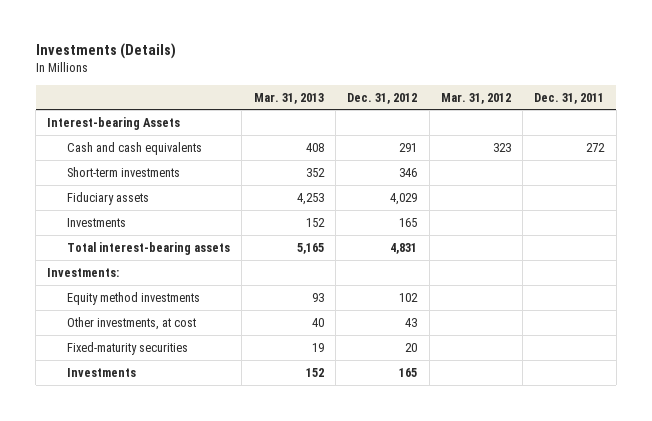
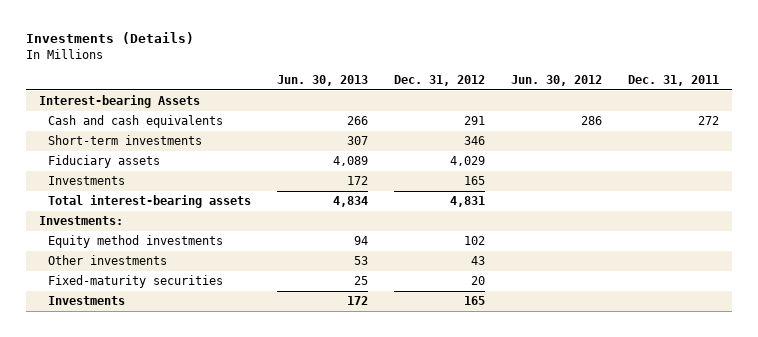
[253,92,324,104] Mar. 31, 2013 -> none
[440,92,511,104] Mar. 31, 2012 -> none
none -> [276,75,368,87] Jun. 30, 2013
none -> [510,75,602,87] Jun. 30, 2012
[67,316,197,330] Other investments, at cost -> [48,255,168,266] Other investments

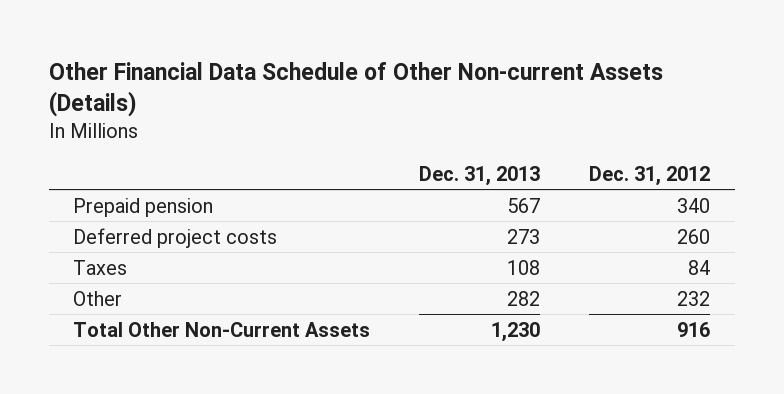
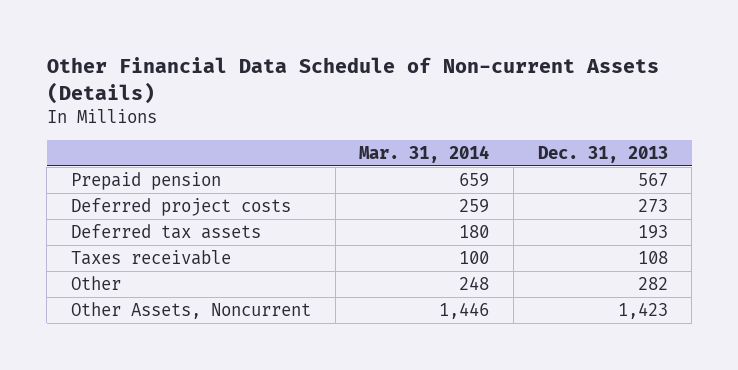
[49,62,664,118] Other Financial Data Schedule of Other Non-current Assets (Details) -> [46,57,659,104] Other Financial Data Schedule of Non-current Assets (Details)
[589,166,711,187] Dec. 31, 2012 -> none
none -> [359,144,490,163] Mar. 31, 2014
[73,259,128,275] Taxes -> [70,224,261,240] Deferred tax assets
[507,259,541,275] 108 -> [637,225,668,240] 193
none -> [70,250,231,266] Taxes receivable
[73,321,371,337] Total Other Non-Current Assets -> [70,302,311,320] Other Assets, Noncurrent
[491,321,541,342] 1,230 -> [617,302,668,320] 1,423

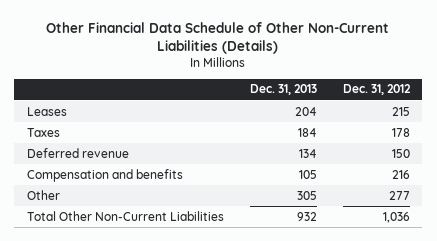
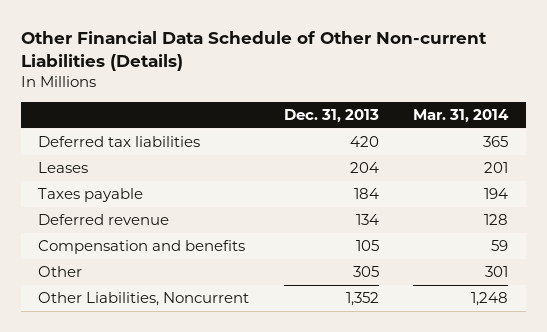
[46,21,390,55] Other Financial Data Schedule of Other Non-Current Liabilities (Details) -> [20,30,487,71] Other Financial Data Schedule of Other Non-current Liabilities (Details)
[342,84,411,96] Dec. 31, 2012 -> none
none -> [413,108,510,123] Mar. 31, 2014
none -> [38,136,201,148] Deferred tax liabilities
[27,127,61,137] Taxes -> [38,188,144,203] Taxes payable
[27,210,225,221] Total Other Non-Current Liabilities -> [38,292,250,307] Other Liabilities, Noncurrent
[296,211,317,221] 932 -> [345,292,379,307] 1,352

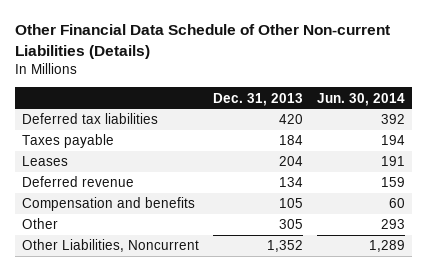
[413,108,510,123] Mar. 31, 2014 -> none
none -> [316,92,405,106] Jun. 30, 2014
[38,162,89,174] Leases -> [21,156,68,167] Leases

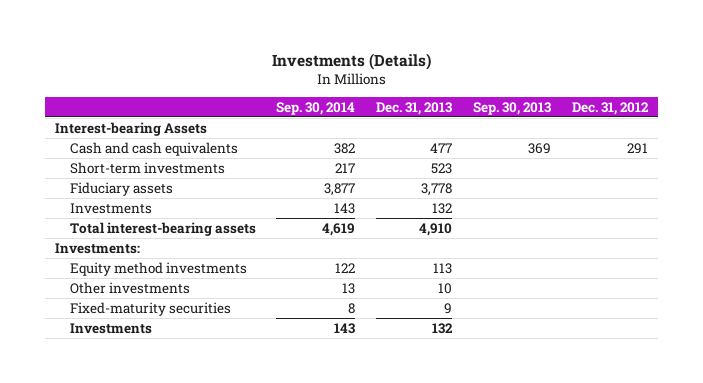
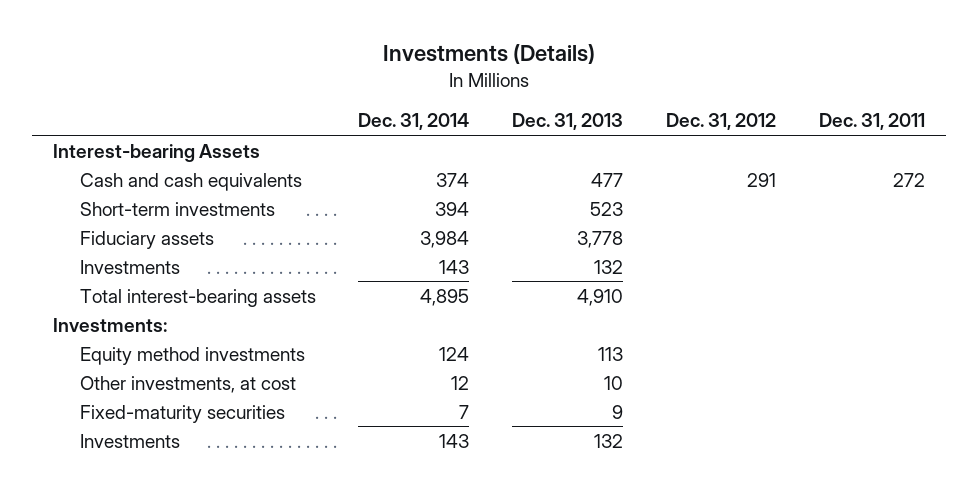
[276,101,356,115] Sep. 30, 2014 -> none
[473,101,552,115] Sep. 30, 2013 -> none
none -> [358,113,470,131] Dec. 31, 2014
none -> [818,113,925,131] Dec. 31, 2011
[69,281,190,294] Other investments -> [79,375,296,393] Other investments, at cost

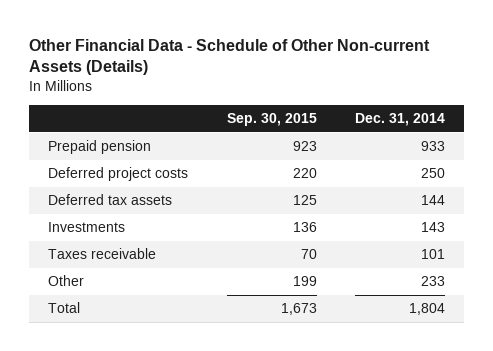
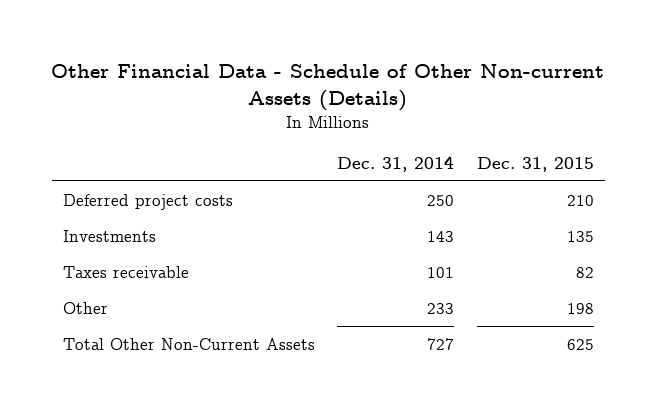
[226,113,317,127] Sep. 30, 2015 -> none
none -> [476,156,594,172] Dec. 31, 2015
[48,140,152,155] Prepaid pension -> none
[48,194,173,206] Deferred tax assets -> none
[48,302,81,314] Total -> [62,337,315,350] Total Other Non-Current Assets
[408,303,445,316] 1,804 -> [427,337,455,350] 727

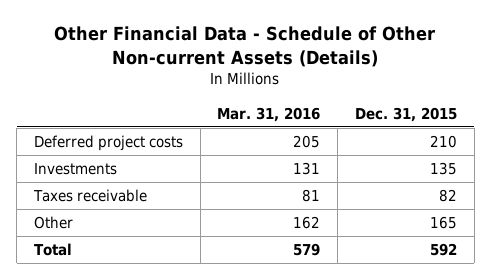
[337,155,455,172] Dec. 31, 2014 -> none
none -> [217,106,321,122] Mar. 31, 2016
[566,302,594,314] 198 -> [430,216,458,230] 165
[62,337,315,350] Total Other Non-Current Assets -> [33,243,72,257] Total
[566,338,594,350] 625 -> [430,243,458,257] 592

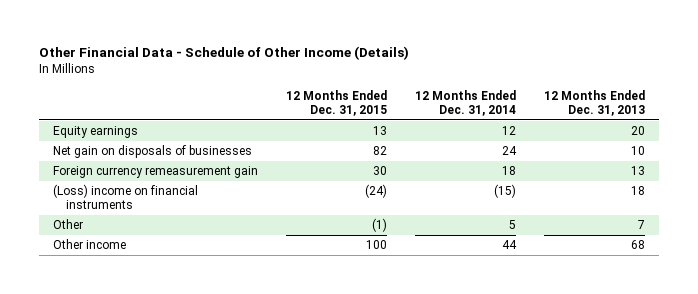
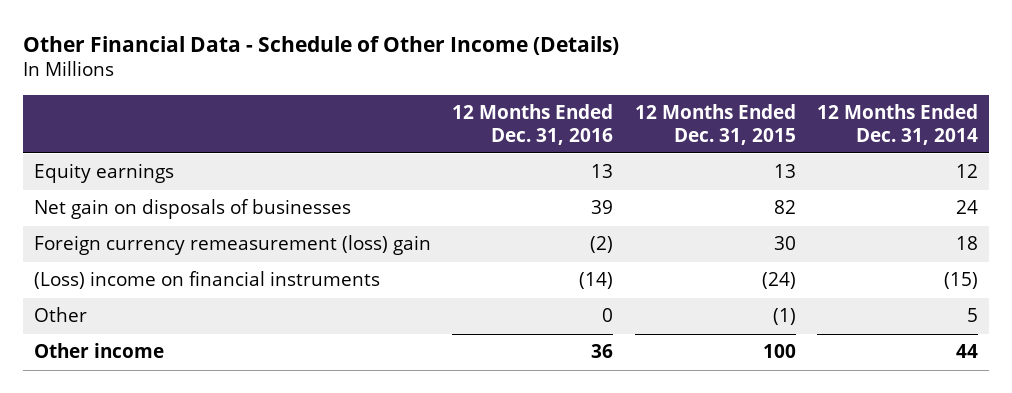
[544,89,646,116] 12 Months Ended Dec. 31, 2013 -> none
none -> [452,104,614,145] 12 Months Ended Dec. 31, 2016
[52,166,258,179] Foreign currency remeasurement gain -> [33,235,431,256] Foreign currency remeasurement (loss) gain

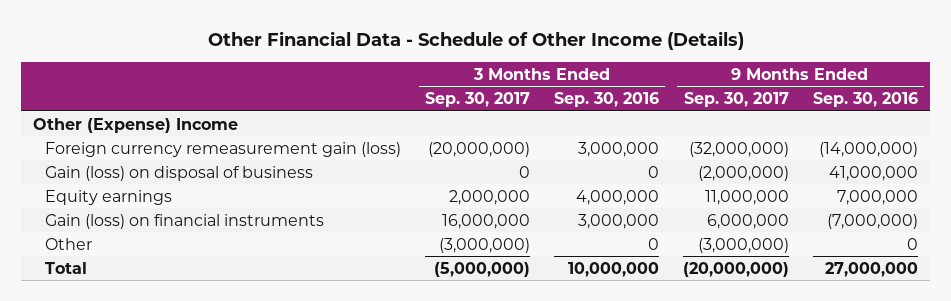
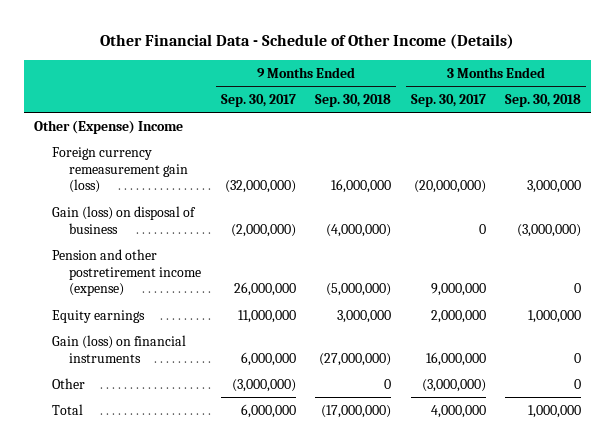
[553,92,659,108] Sep. 30, 2016 -> none
[812,92,918,108] Sep. 30, 2016 -> none
none -> [315,93,392,107] Sep. 30, 2018
none -> [504,93,581,107] Sep. 30, 2018
none -> [51,248,202,297] Pension and other postretirement income (expense)
[433,261,530,277] (5,000,000) -> [430,404,486,418] 4,000,000
[682,261,789,277] (20,000,000) -> [240,403,296,418] 6,000,000

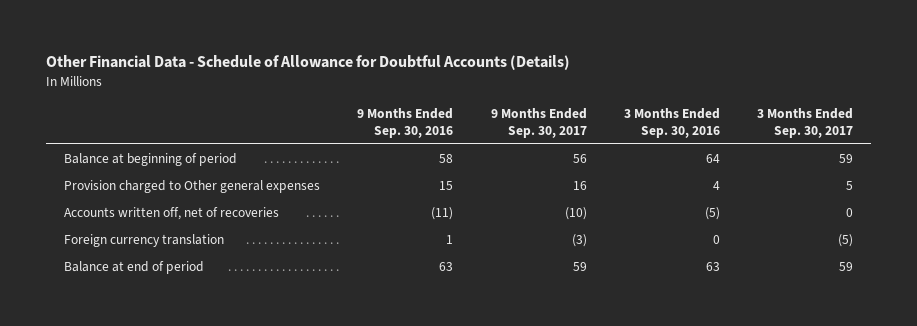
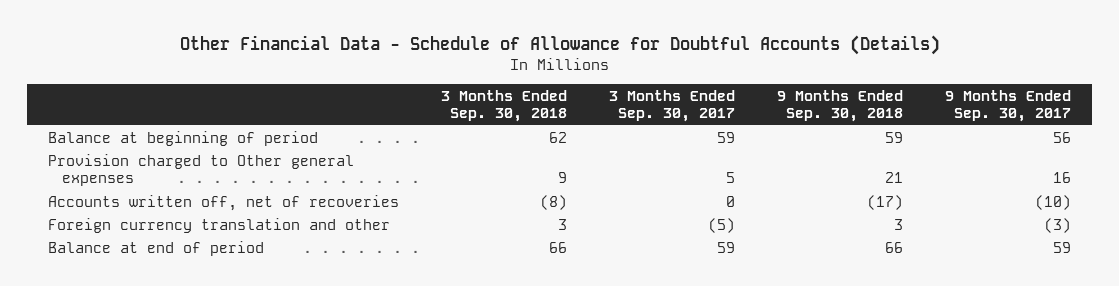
[357,107,454,138] 9 Months Ended Sep. 30, 2016 -> none
[623,107,720,138] 3 Months Ended Sep. 30, 2016 -> none
none -> [441,89,568,123] 3 Months Ended Sep. 30, 2018
none -> [777,89,904,123] 9 Months Ended Sep. 30, 2018
[64,234,225,248] Foreign currency translation -> [48,217,391,233] Foreign currency translation and other

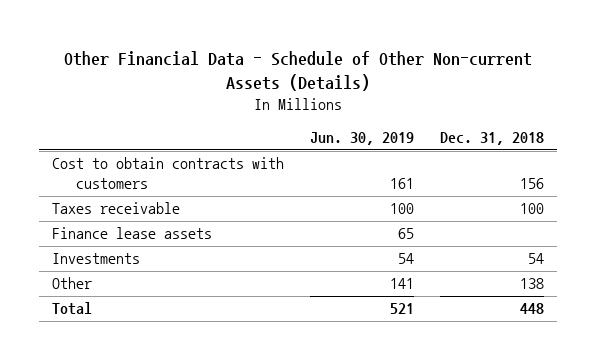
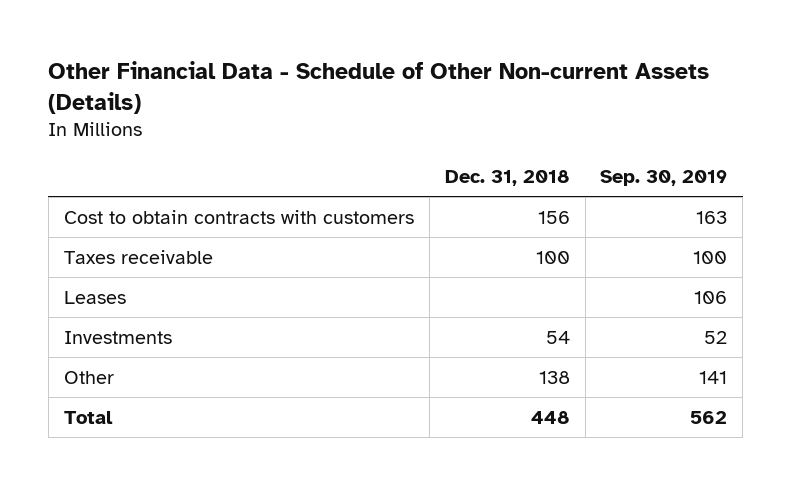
[310,132,415,146] Jun. 30, 2019 -> none
none -> [600,169,728,186] Sep. 30, 2019
[52,227,213,240] Finance lease assets -> [63,290,126,304] Leases

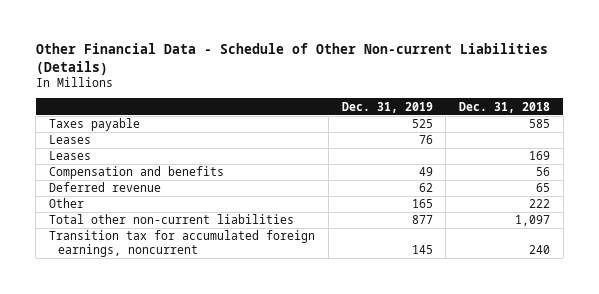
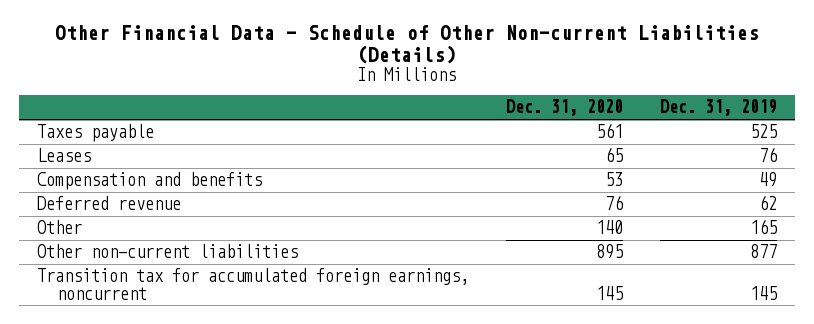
[458,101,550,113] Dec. 31, 2018 -> none
none -> [506,99,624,117] Dec. 31, 2020
[49,151,92,161] Leases -> none
[49,214,295,225] Total other non-current liabilities -> [37,244,299,259] Other non-current liabilities

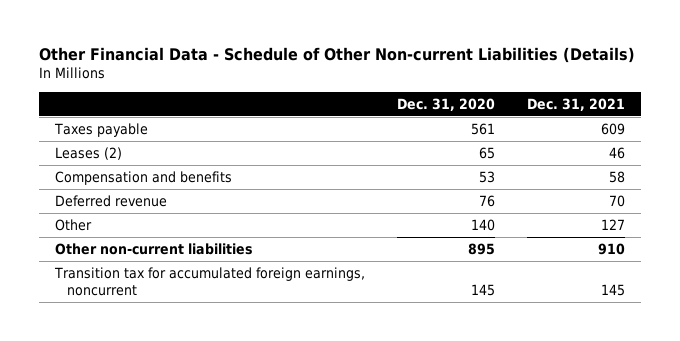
[659,99,777,117] Dec. 31, 2019 -> none
none -> [526,97,625,111] Dec. 31, 2021
[37,148,92,163] Leases -> [54,146,122,160] Leases (2)

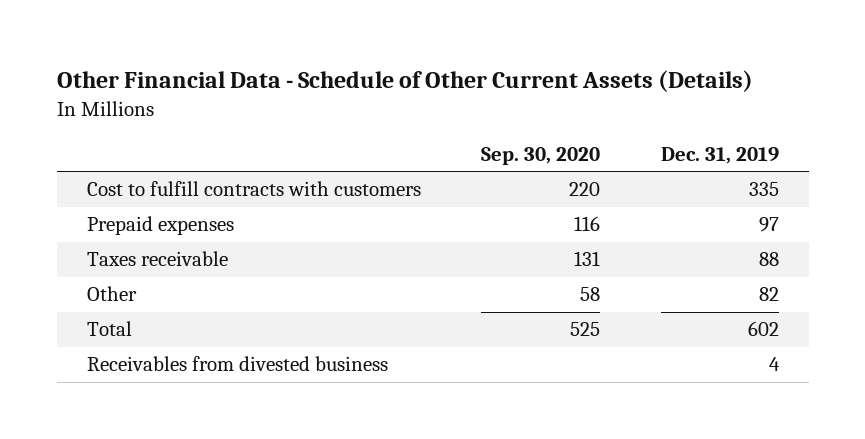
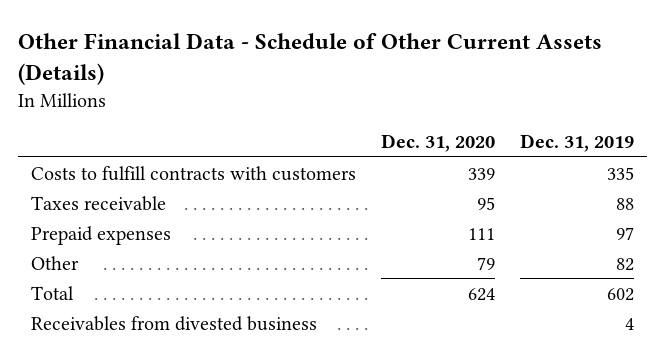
[481,146,601,165] Sep. 30, 2020 -> none
none -> [381,134,496,153] Dec. 31, 2020
[86,181,421,197] Cost to fulfill contracts with customers -> [30,165,356,181] Costs to fulfill contracts with customers
[86,216,234,236] Prepaid expenses -> [30,225,171,245] Prepaid expenses

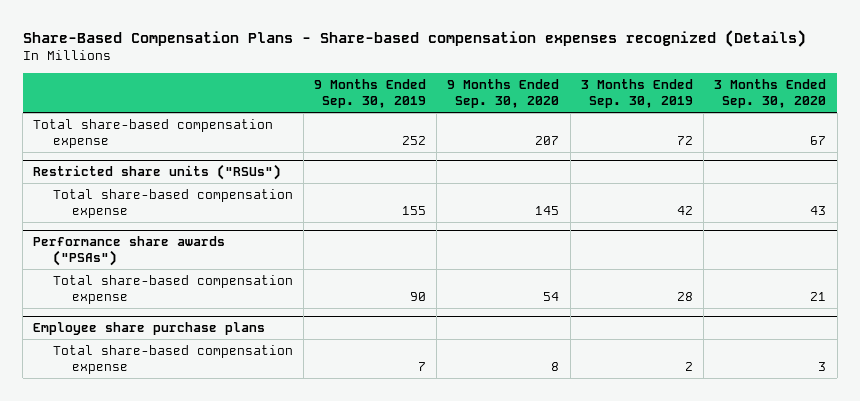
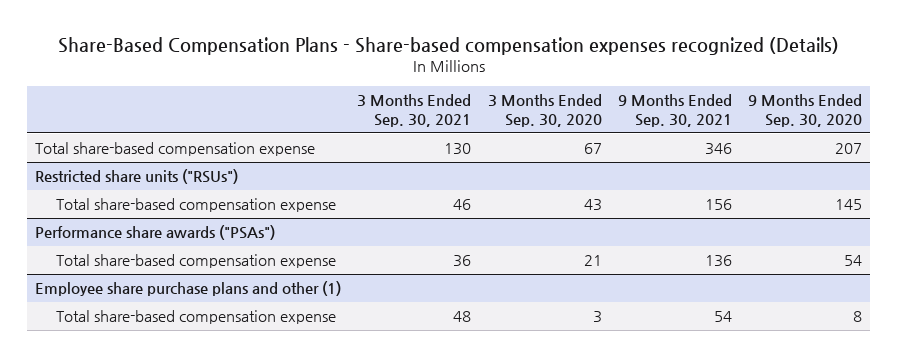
[314,79,427,109] 9 Months Ended Sep. 30, 2019 -> none
[580,79,693,109] 3 Months Ended Sep. 30, 2019 -> none
none -> [357,94,472,128] 3 Months Ended Sep. 30, 2021
none -> [617,94,732,128] 9 Months Ended Sep. 30, 2021
[33,322,266,336] Employee share purchase plans -> [35,281,342,297] Employee share purchase plans and other (1)

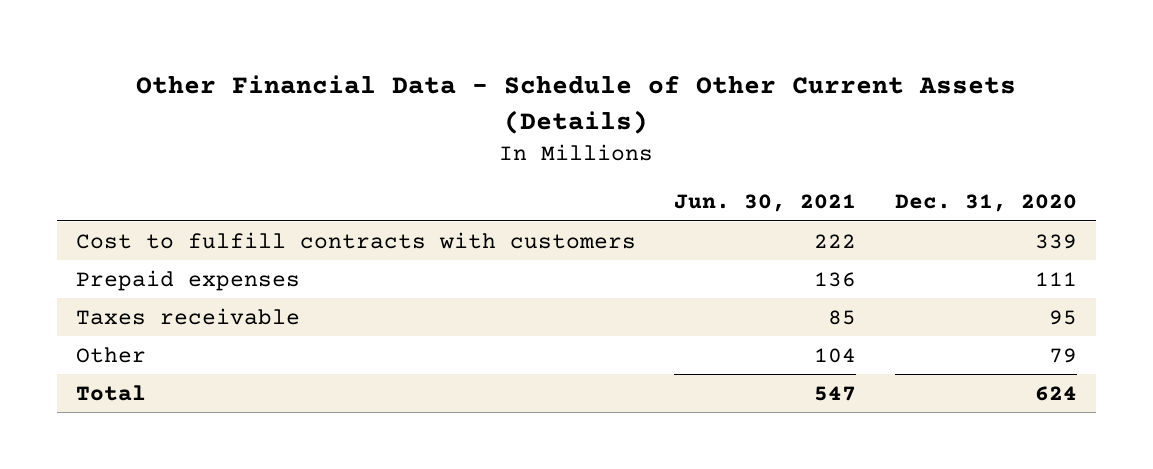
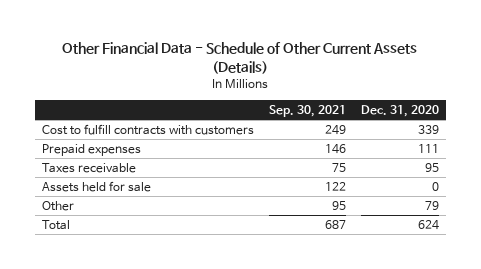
[674,194,857,213] Jun. 30, 2021 -> none
none -> [268,104,346,117] Sep. 30, 2021
none -> [42,180,152,192] Assets held for sale

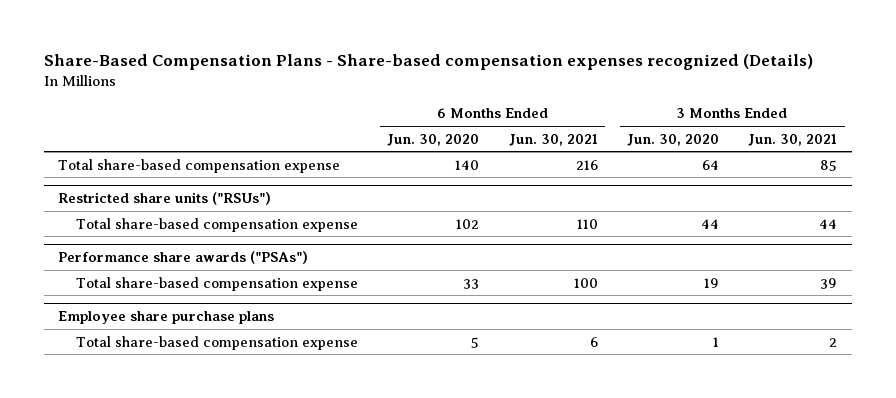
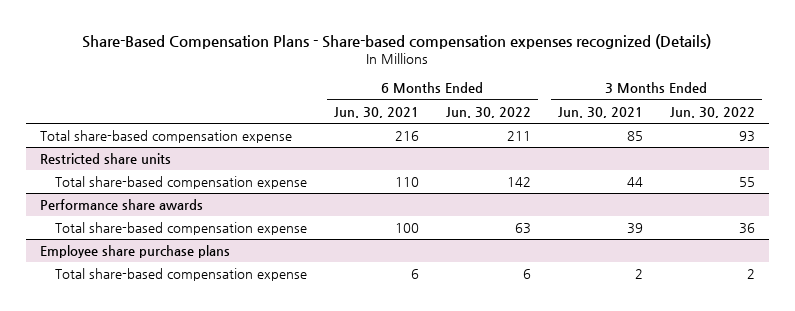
[387,133,480,146] Jun. 30, 2020 -> none
[627,133,720,146] Jun. 30, 2020 -> none
none -> [445,106,531,118] Jun. 30, 2022
none -> [670,106,756,118] Jun. 30, 2022
[58,192,272,206] Restricted share units ("RSUs") -> [39,153,171,165] Restricted share units
[58,251,309,265] Performance share awards ("PSAs") -> [39,199,203,211] Performance share awards

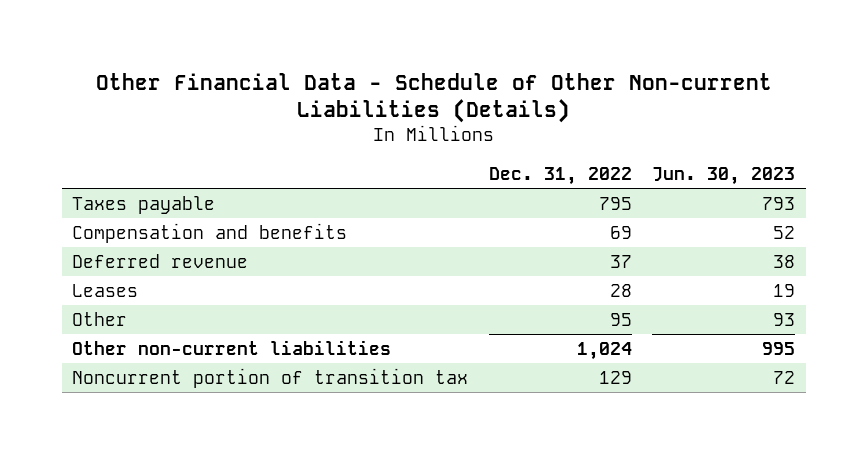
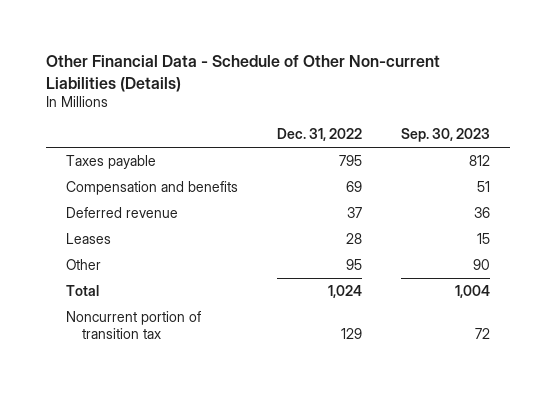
[652,166,796,185] Jun. 30, 2023 -> none
none -> [401,128,491,143] Sep. 30, 2023
[72,339,392,355] Other non-current liabilities -> [65,285,99,297] Total

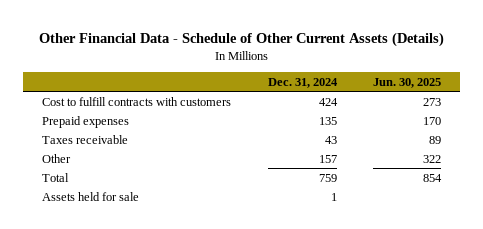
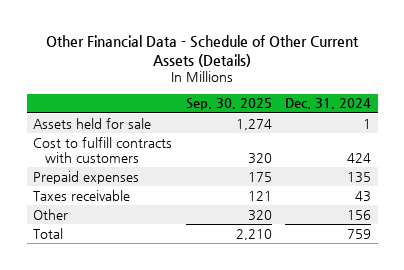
[373,77,442,88] Jun. 30, 2025 -> none
none -> [185,98,272,111] Sep. 30, 2025
[41,191,139,201] Assets held for sale -> [33,117,152,129] Assets held for sale
[318,154,337,163] 157 -> [347,209,372,220] 156

